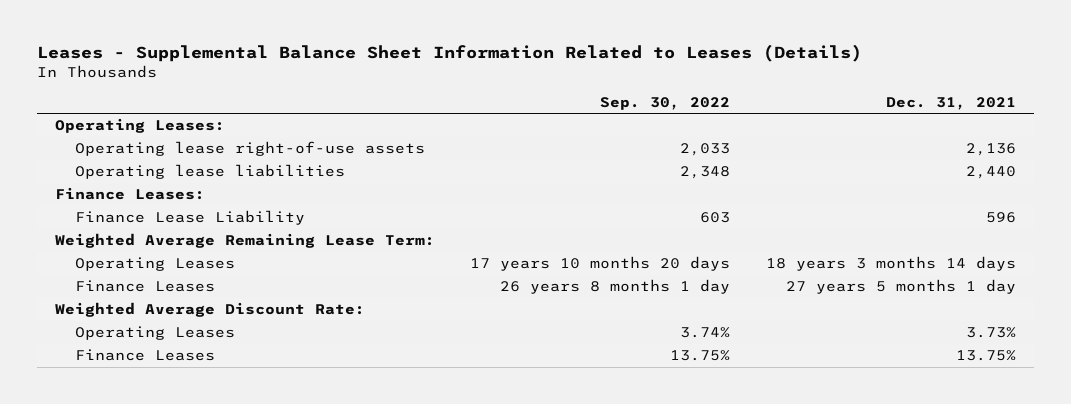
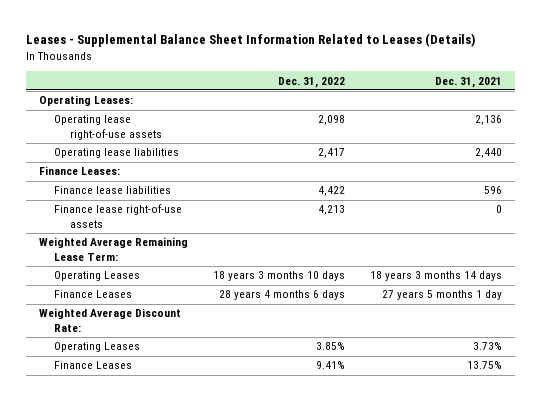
[600,96,731,110] Sep. 30, 2022 -> none
none -> [278,76,346,88] Dec. 31, 2022
[75,210,306,226] Finance Lease Liability -> [54,186,172,195] Finance lease liabilities
none -> [54,204,183,229] Finance lease right-of-use assets

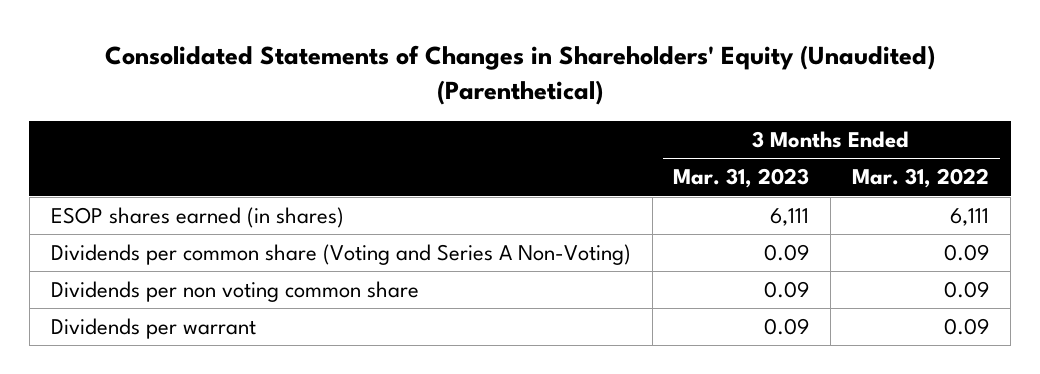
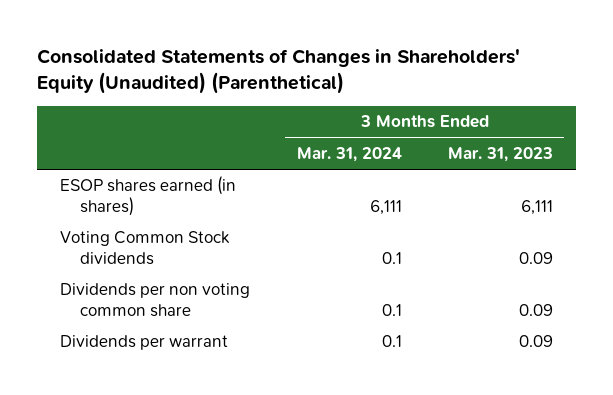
[852,168,990,189] Mar. 31, 2022 -> none
none -> [296,146,402,162] Mar. 31, 2024
[50,243,631,265] Dividends per common share (Voting and Series A Non-Voting) -> [60,231,231,265] Voting Common Stock dividends

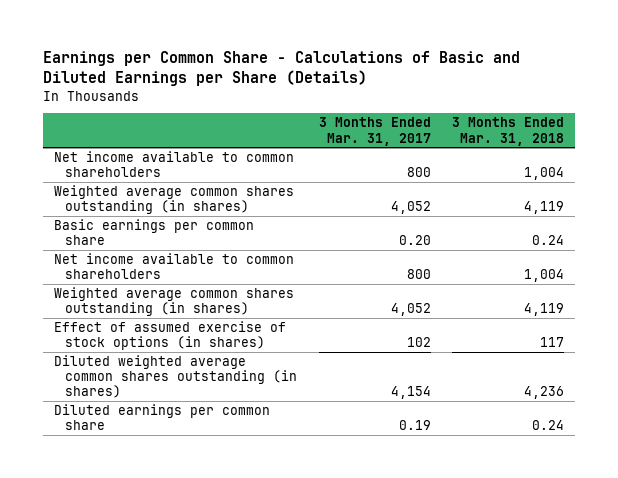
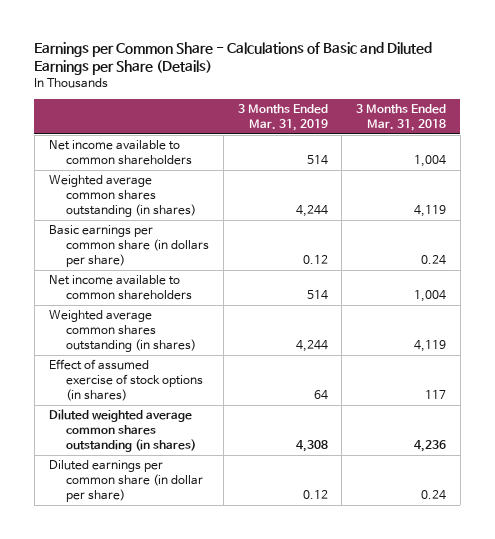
[318,117,431,146] 3 Months Ended Mar. 31, 2017 -> none
none -> [237,103,328,132] 3 Months Ended Mar. 31, 2019
[54,218,255,246] Basic earnings per common share -> [48,225,210,268] Basic earnings per common share (in dollars per share)
[54,403,271,431] Diluted earnings per common share -> [48,460,204,503] Diluted earnings per common share (in dollar per share)

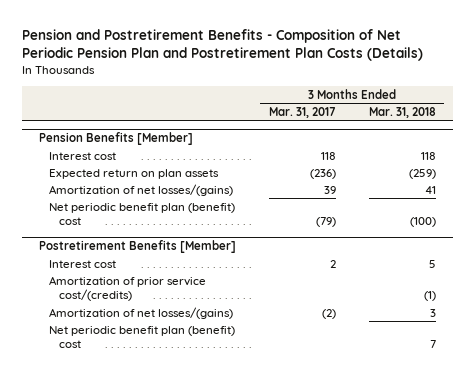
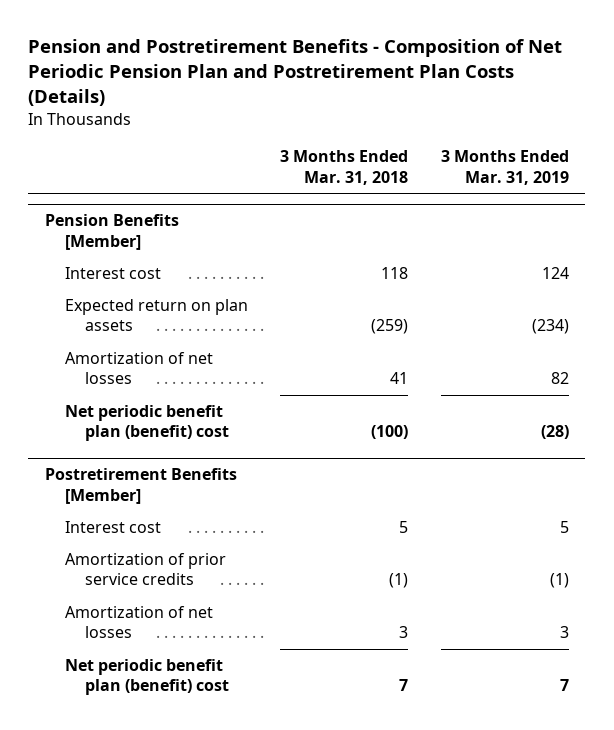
[268,107,336,119] Mar. 31, 2017 -> none
none -> [440,150,569,186] 3 Months Ended Mar. 31, 2019
[48,183,233,196] Amortization of net losses/(gains) -> [64,351,213,385] Amortization of net losses
[48,275,206,302] Amortization of prior service cost/(credits) -> [64,552,226,586] Amortization of prior service credits
[48,306,233,319] Amortization of net losses/(gains) -> [64,605,213,639] Amortization of net losses

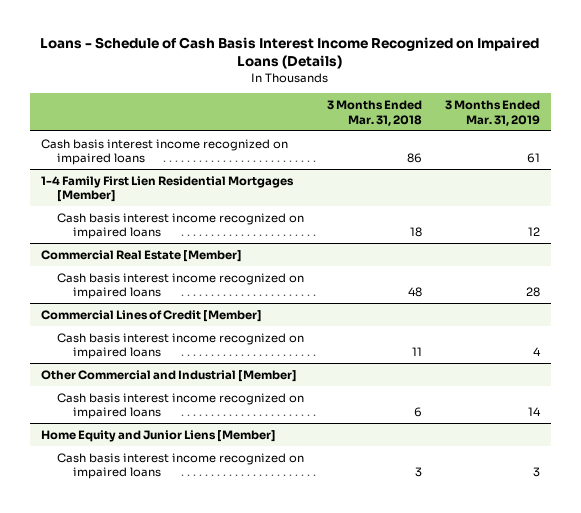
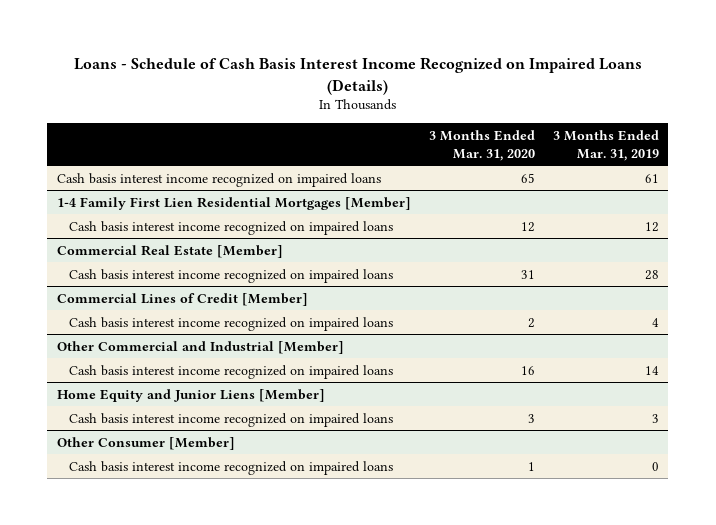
[327,99,423,126] 3 Months Ended Mar. 31, 2018 -> none
none -> [428,129,535,161] 3 Months Ended Mar. 31, 2020
none -> [56,436,235,450] Other Consumer [Member]
none -> [69,460,394,475] Cash basis interest income recognized on impaired loans

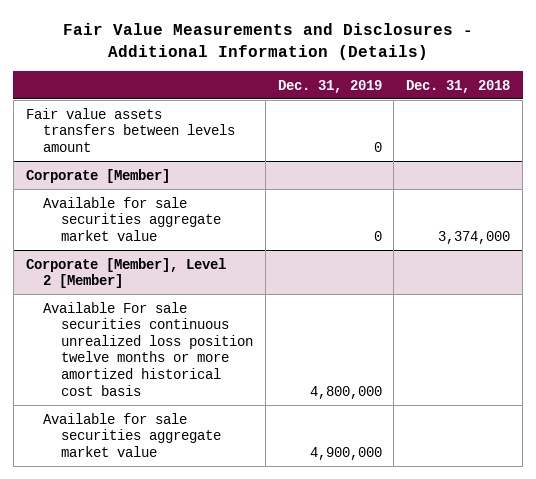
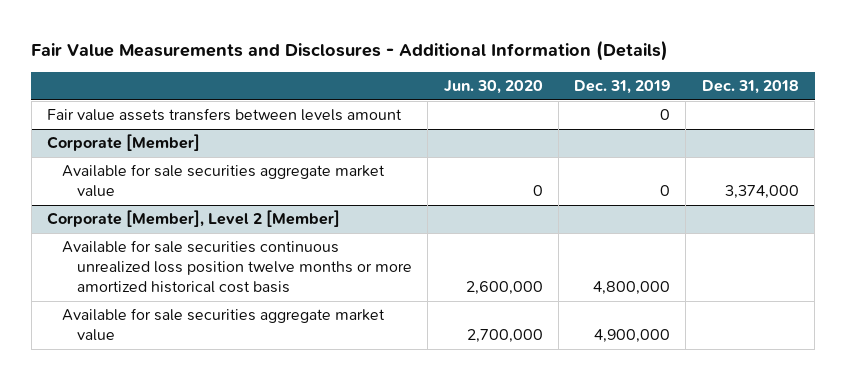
none -> [443,80,543,95] Jun. 30, 2020
[43,301,253,396] Available For sale securities continuous unrealized loss position twelve months or more amortized historical cost basis -> [62,240,413,294] Available for sale securities continuous unrealized loss position twelve months or more amortized historical cost basis

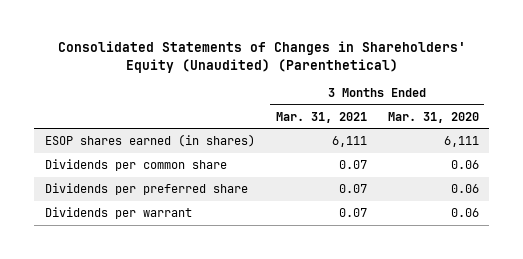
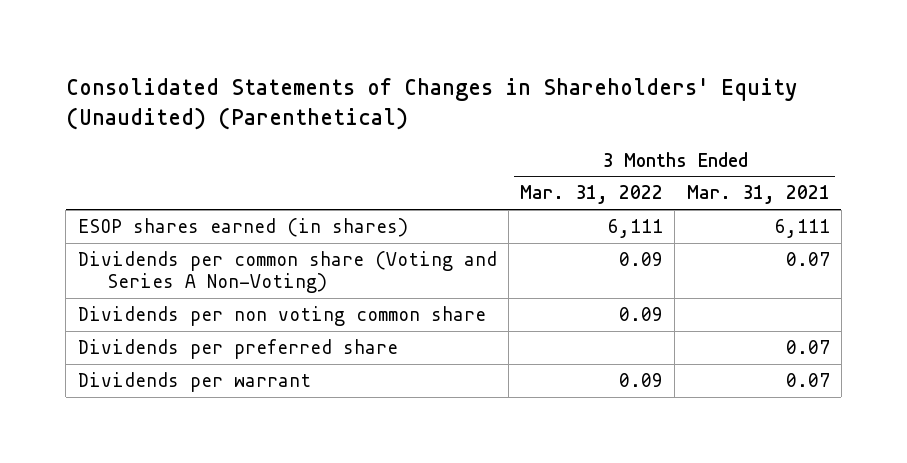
[387,111,479,123] Mar. 31, 2020 -> none
none -> [520,185,664,205] Mar. 31, 2022
[44,159,227,172] Dividends per common share -> [77,250,497,294] Dividends per common share (Voting and Series A Non-Voting)
none -> [77,305,486,326] Dividends per non voting common share

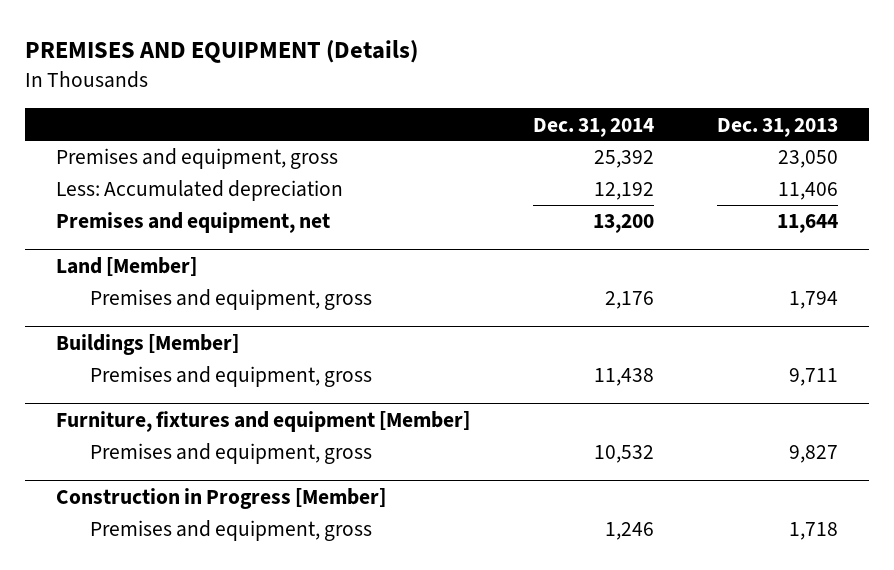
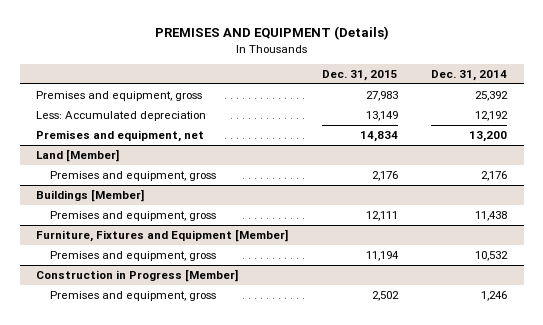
[716,117,838,137] Dec. 31, 2013 -> none
none -> [321,70,398,82] Dec. 31, 2015
[56,410,471,432] Furniture, fixtures and equipment [Member] -> [36,228,289,242] Furniture, Fixtures and Equipment [Member]

